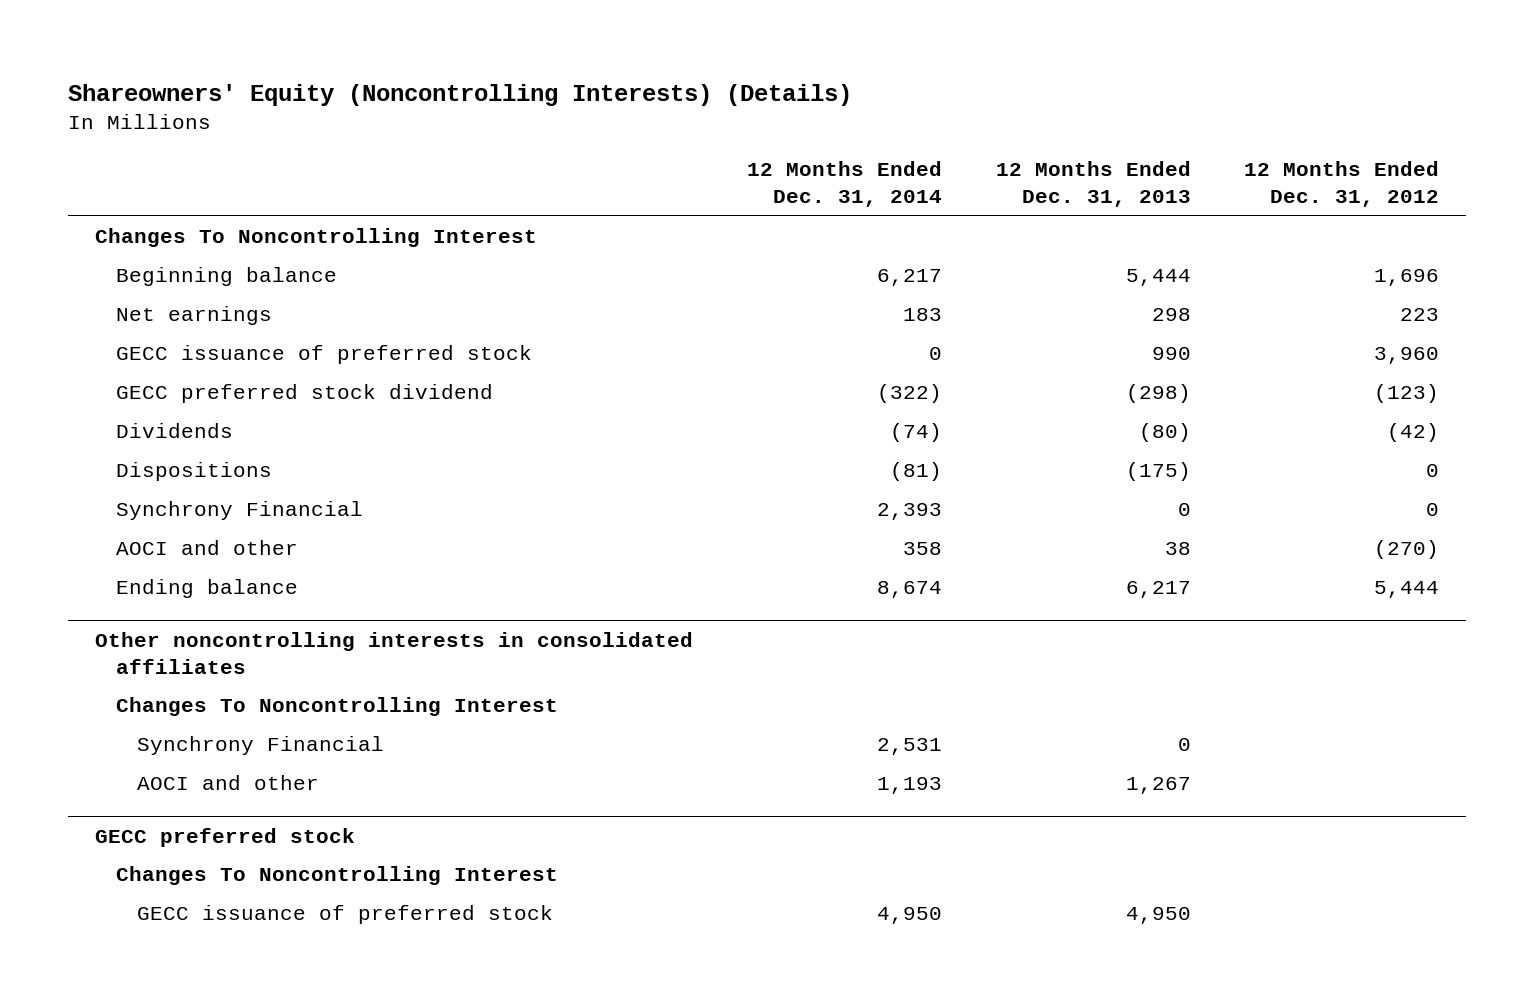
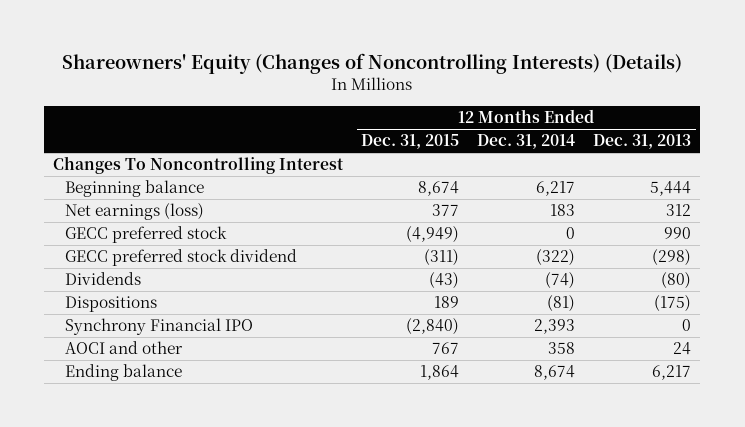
[67,83,852,106] Shareowners' Equity (Noncontrolling Interests) (Details) -> [62,52,683,74] Shareowners' Equity (Changes of Noncontrolling Interests) (Details)
[1244,161,1440,208] 12 Months Ended Dec. 31, 2012 -> none
none -> [361,134,460,150] Dec. 31, 2015
[115,306,272,326] Net earnings -> [64,203,204,221] Net earnings (loss)
[1151,308,1191,322] 298 -> [666,204,692,217] 312
[115,345,532,365] GECC issuance of preferred stock -> [64,226,227,244] GECC preferred stock
[115,501,363,521] Synchrony Financial -> [64,318,253,336] Synchrony Financial IPO
[1164,542,1191,556] 38 -> [673,342,692,356] 24
[94,631,693,674] Other noncontrolling interests in consolidated affiliates -> none
[115,697,558,717] Changes To Noncontrolling Interest -> none
[137,736,385,756] Synchrony Financial -> none
[137,775,320,791] AOCI and other -> none
[94,827,355,847] GECC preferred stock -> none
[115,866,558,886] Changes To Noncontrolling Interest -> none
[137,905,554,925] GECC issuance of preferred stock -> none

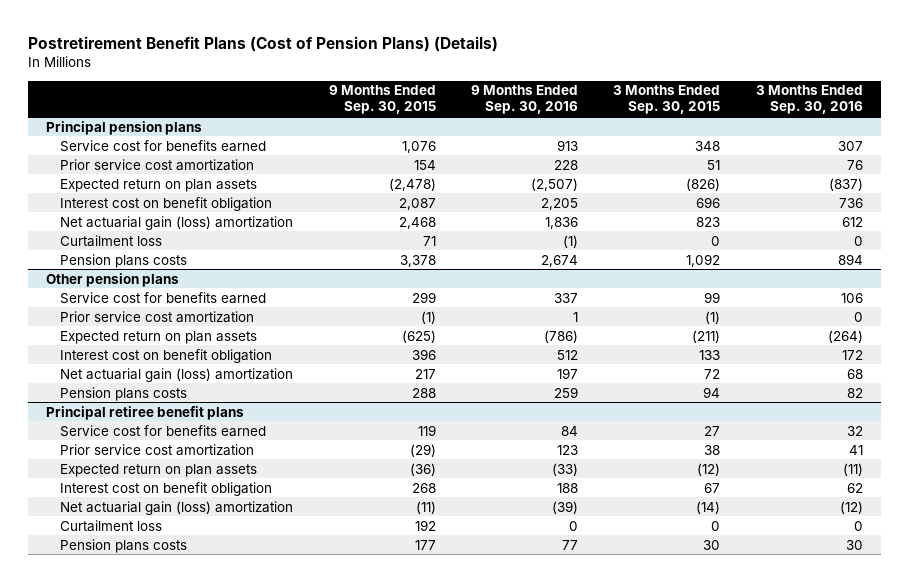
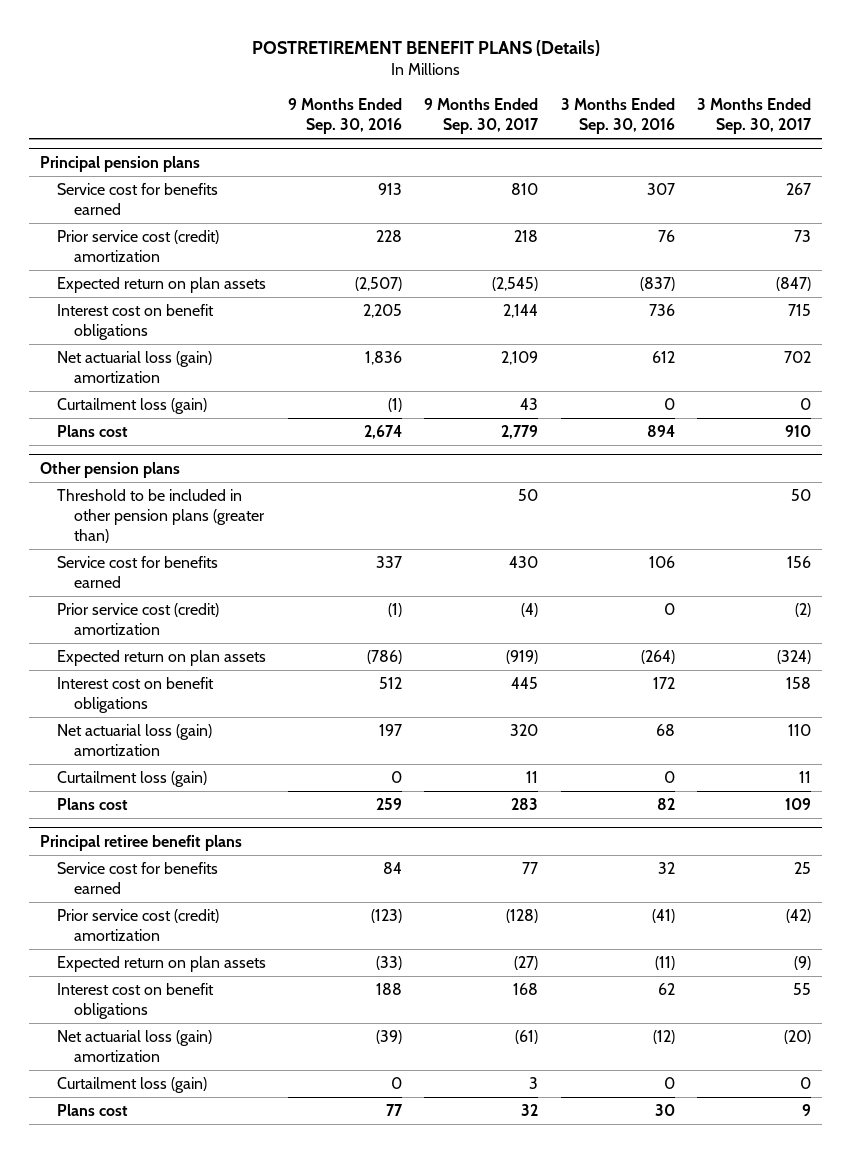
[28,36,499,53] Postretirement Benefit Plans (Cost of Pension Plans) (Details) -> [251,39,600,56] POSTRETIREMENT BENEFIT PLANS (Details)
[328,85,436,115] 9 Months Ended Sep. 30, 2015 -> none
[613,85,721,115] 3 Months Ended Sep. 30, 2015 -> none
none -> [424,98,540,135] 9 Months Ended Sep. 30, 2017
none -> [696,98,812,135] 3 Months Ended Sep. 30, 2017
[60,158,255,171] Prior service cost amortization -> [57,230,220,262] Prior service cost (credit) amortization
[60,196,273,211] Interest cost on benefit obligation -> [57,304,215,340] Interest cost on benefit obligations
[60,215,294,230] Net actuarial gain (loss) amortization -> [57,351,213,383] Net actuarial loss (gain) amortization
[60,234,163,247] Curtailment loss -> [57,398,208,415] Curtailment loss (gain)
[60,253,188,268] Pension plans costs -> [57,425,129,438] Plans cost
none -> [57,489,265,543] Threshold to be included in other pension plans (greater than)
[60,310,255,323] Prior service cost amortization -> [57,603,220,635] Prior service cost (credit) amortization
[573,311,579,322] 1 -> [388,603,403,618] (1)
[60,348,273,363] Interest cost on benefit obligation -> [57,677,215,713] Interest cost on benefit obligations
[60,367,294,382] Net actuarial gain (loss) amortization -> [57,724,213,756] Net actuarial loss (gain) amortization
none -> [57,771,208,788] Curtailment loss (gain)
[60,386,188,401] Pension plans costs -> [57,798,129,811] Plans cost
[60,443,255,456] Prior service cost amortization -> [57,909,220,941] Prior service cost (credit) amortization
[557,444,579,455] 123 -> [371,909,403,924] (123)
[848,444,863,455] 41 -> [651,909,675,924] (41)
[60,481,273,496] Interest cost on benefit obligation -> [57,983,215,1019] Interest cost on benefit obligations
[60,500,294,515] Net actuarial gain (loss) amortization -> [57,1030,213,1062] Net actuarial loss (gain) amortization
[60,519,163,532] Curtailment loss -> [57,1077,208,1094] Curtailment loss (gain)
[60,538,188,553] Pension plans costs -> [57,1104,129,1117] Plans cost

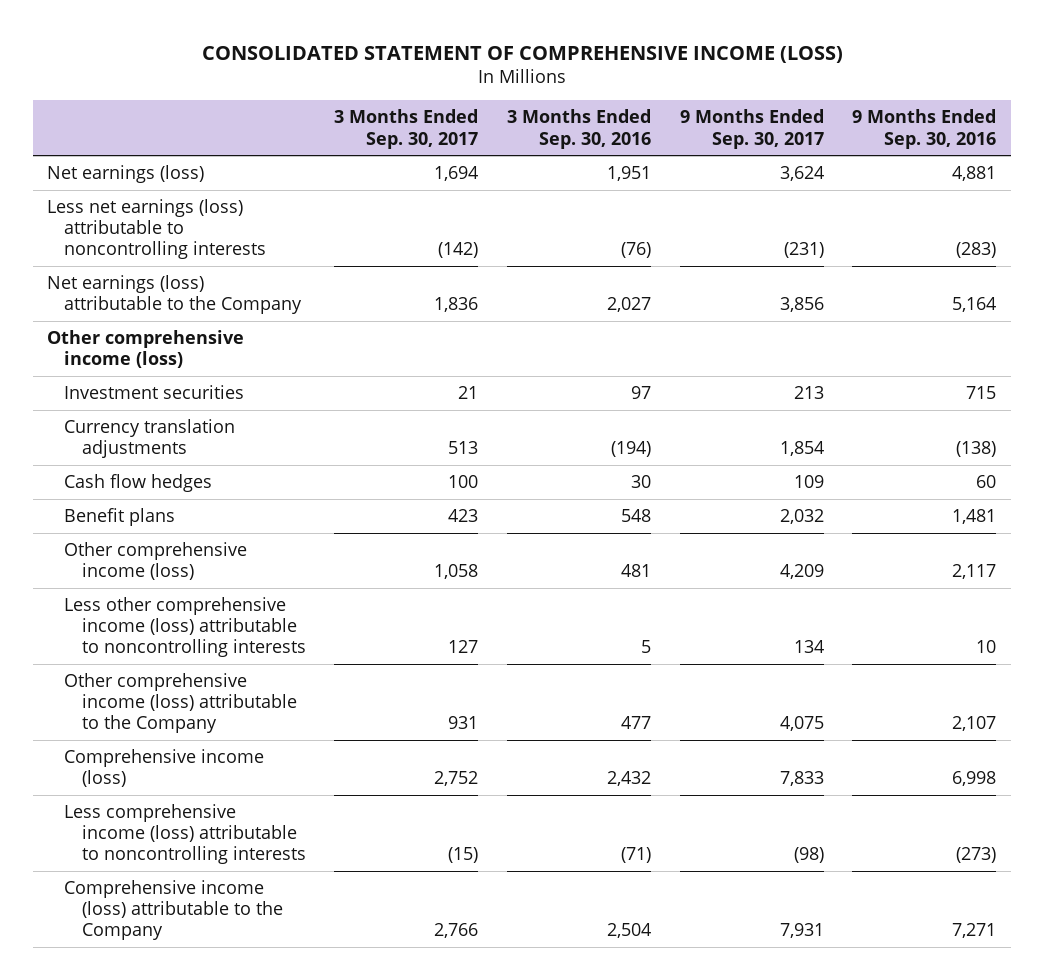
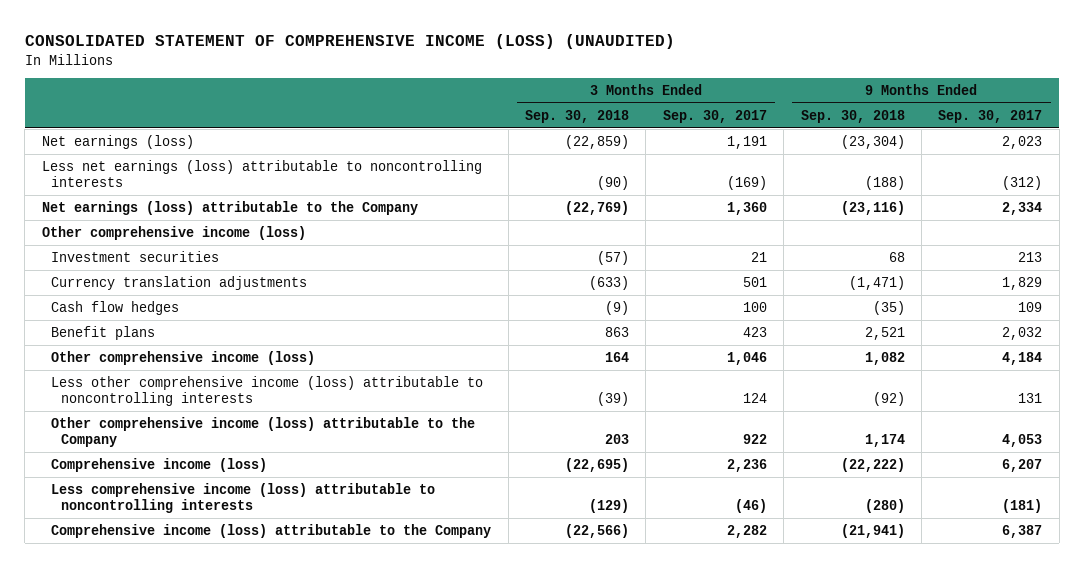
[201,45,843,63] CONSOLIDATED STATEMENT OF COMPREHENSIVE INCOME (LOSS) -> [24,33,675,49] CONSOLIDATED STATEMENT OF COMPREHENSIVE INCOME (LOSS) (UNAUDITED)
[507,109,652,149] 3 Months Ended Sep. 30, 2016 -> none
[852,109,997,149] 9 Months Ended Sep. 30, 2016 -> none
none -> [525,109,630,123] Sep. 30, 2018
none -> [800,109,905,123] Sep. 30, 2018
[434,165,479,181] 1,694 -> [726,135,767,149] 1,191
[779,165,824,181] 3,624 -> [1002,135,1043,149] 2,023
[438,242,479,259] (142) -> [726,176,767,191] (169)
[783,242,824,259] (231) -> [1002,176,1043,191] (312)
[434,297,479,313] 1,836 -> [726,201,767,215] 1,360
[779,297,824,313] 3,856 -> [1002,201,1043,215] 2,334
[448,441,479,455] 513 -> [742,276,767,287] 501
[779,441,824,457] 1,854 -> [1002,276,1043,290] 1,829
[434,564,479,580] 1,058 -> [726,351,767,365] 1,046
[779,564,824,580] 4,209 -> [1002,351,1043,365] 4,184
[448,640,479,654] 127 -> [742,393,767,404] 124
[793,640,824,654] 134 -> [1018,393,1043,404] 131
[448,716,479,730] 931 -> [742,434,767,445] 922
[779,716,824,732] 4,075 -> [1002,434,1043,448] 4,053
[434,771,479,787] 2,752 -> [726,458,767,472] 2,236
[779,771,824,787] 7,833 -> [1002,458,1043,472] 6,207
[448,847,479,864] (15) -> [734,499,767,514] (46)
[793,847,824,864] (98) -> [1002,499,1043,514] (181)
[434,923,479,939] 2,766 -> [726,524,767,538] 2,282
[779,923,824,939] 7,931 -> [1002,524,1043,538] 6,387

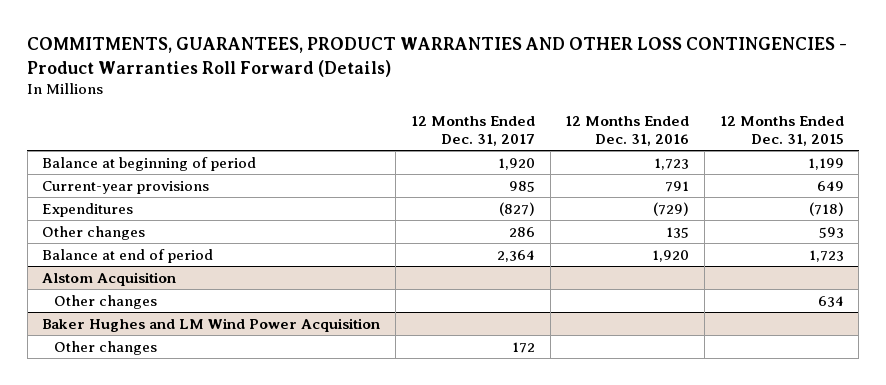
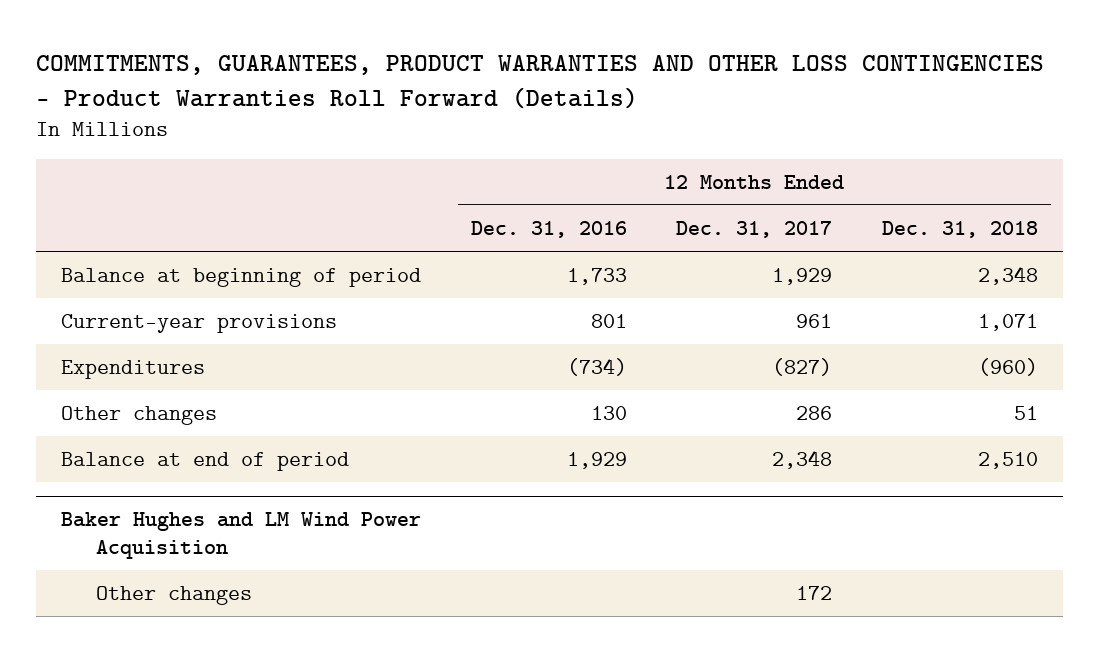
[719,115,844,146] 12 Months Ended Dec. 31, 2015 -> none
none -> [882,220,1039,238] Dec. 31, 2018
[42,271,177,286] Alstom Acquisition -> none
[54,294,158,309] Other changes -> none
[497,157,535,170] 1,920 -> [772,267,833,285] 1,929
[654,157,690,170] 1,723 -> [566,267,627,285] 1,733
[508,180,535,192] 985 -> [796,313,833,328] 961
[665,180,690,192] 791 -> [590,313,627,328] 801
[653,201,690,216] (729) -> [566,357,627,376] (734)
[666,226,690,238] 135 -> [590,405,627,420] 130
[496,249,535,262] 2,364 -> [772,449,833,469] 2,348
[652,249,690,262] 1,920 -> [566,451,627,469] 1,929

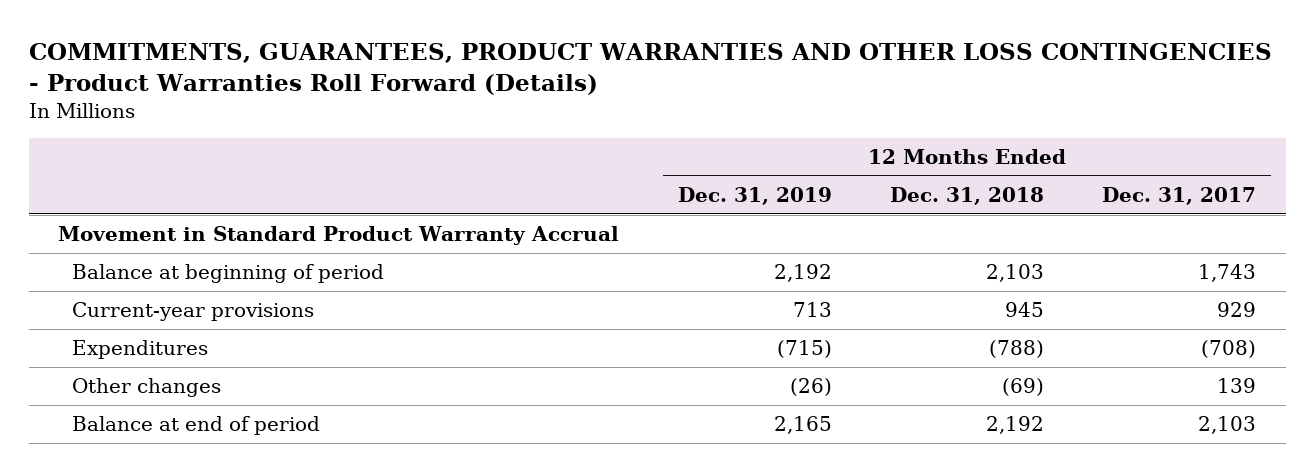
[470,220,627,238] Dec. 31, 2016 -> none
none -> [677,187,832,206] Dec. 31, 2019
[61,511,422,560] Baker Hughes and LM Wind Power Acquisition -> none
[95,585,252,605] Other changes -> none
none -> [58,226,620,246] Movement in Standard Product Warranty Accrual
[772,267,833,285] 1,929 -> [1198,264,1257,283] 1,743
[978,265,1039,285] 2,348 -> [986,264,1045,283] 2,103
[796,313,833,328] 961 -> [1217,302,1257,318] 929
[978,313,1039,331] 1,071 -> [1005,302,1045,318] 945
[772,357,833,376] (827) -> [1201,340,1257,359] (708)
[978,357,1039,376] (960) -> [989,340,1045,359] (788)
[796,405,833,420] 286 -> [1217,378,1257,394] 139
[1014,405,1039,420] 51 -> [1002,378,1045,397] (69)
[772,449,833,469] 2,348 -> [1198,416,1257,435] 2,103
[978,451,1039,469] 2,510 -> [986,416,1045,435] 2,192

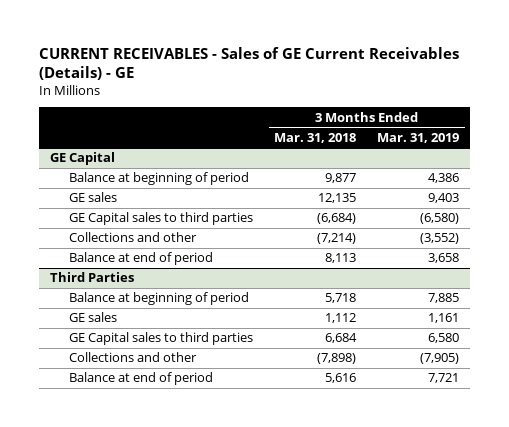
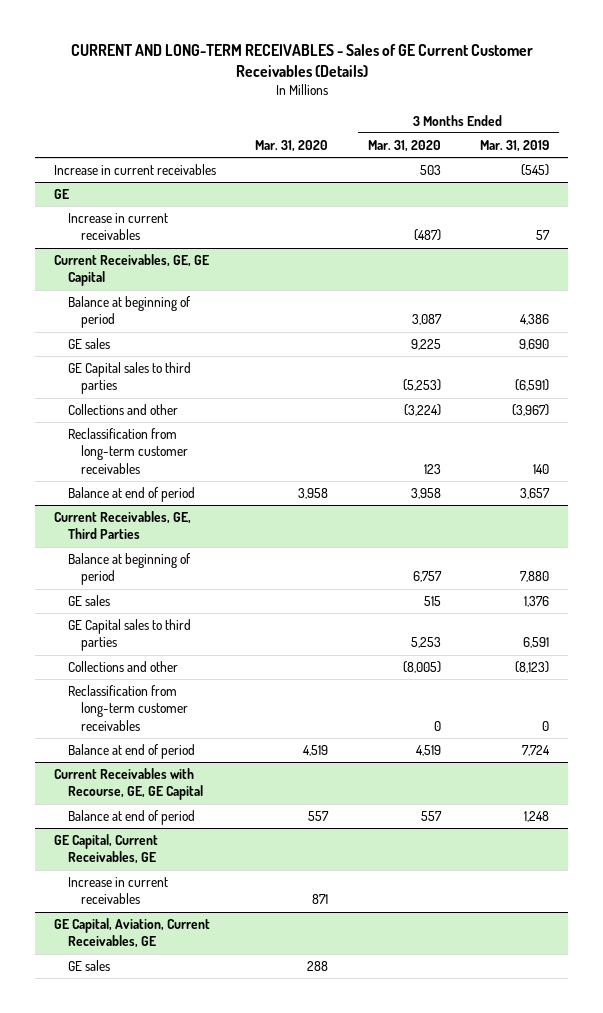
[39,46,460,80] CURRENT RECEIVABLES - Sales of GE Current Receivables (Details) - GE -> [70,43,533,77] CURRENT AND LONG-TERM RECEIVABLES - Sales of GE Current Customer Receivables (Details)
[274,132,357,143] Mar. 31, 2018 -> none
none -> [255,139,329,152] Mar. 31, 2020
none -> [367,139,441,152] Mar. 31, 2020
none -> [54,164,217,176] Increase in current receivables
[50,152,116,166] GE Capital -> [54,189,70,200] GE
none -> [67,213,168,241] Increase in current receivables
none -> [54,254,210,287] Current Receivables, GE, GE Capital
[50,272,135,283] Third Parties -> none
[428,193,460,204] 9,403 -> [518,339,549,351] 9,690
[420,213,460,225] (6,580) -> [514,379,549,392] (6,591)
[420,233,460,245] (3,552) -> [511,404,549,417] (3,967)
none -> [67,428,189,474] Reclassification from long-term customer receivables
[428,253,460,264] 3,658 -> [519,488,550,500] 3,657
none -> [54,511,192,540] Current Receivables, GE, Third Parties
[428,293,460,304] 7,885 -> [519,571,549,583] 7,880
[428,313,460,324] 1,161 -> [523,596,549,608] 1,376
[428,333,460,344] 6,580 -> [522,637,549,649] 6,591
[420,353,460,365] (7,905) -> [514,661,549,674] (8,123)
none -> [67,685,189,731] Reclassification from long-term customer receivables
[428,373,460,384] 7,721 -> [521,745,550,757] 7,724
none -> [54,768,203,801] Current Receivables with Recourse, GE, GE Capital
none -> [67,810,195,826] Balance at end of period
none -> [54,834,159,865] GE Capital, Current Receivables, GE
none -> [67,877,168,905] Increase in current receivables
none -> [54,918,211,949] GE Capital, Aviation, Current Receivables, GE
none -> [67,960,110,972] GE sales

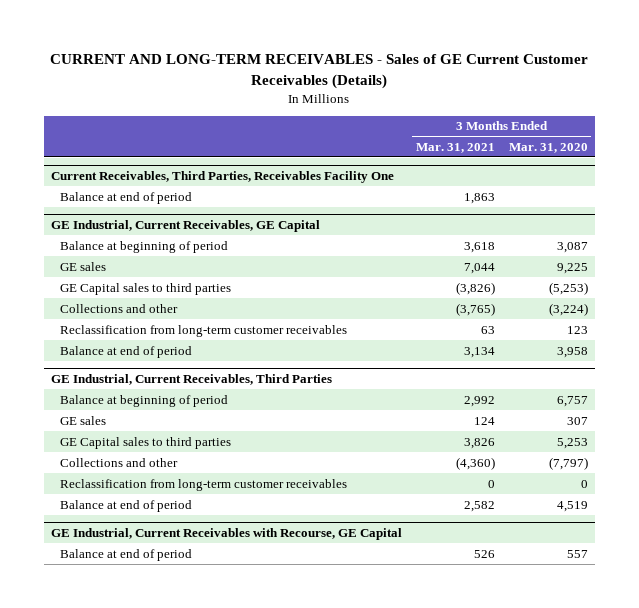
[255,139,329,152] Mar. 31, 2020 -> none
[479,139,549,152] Mar. 31, 2019 -> none
none -> [415,142,495,153] Mar. 31, 2021
[54,164,217,176] Increase in current receivables -> none
[54,189,70,200] GE -> none
[67,213,168,241] Increase in current receivables -> none
none -> [50,171,394,184] Current Receivables, Third Parties, Receivables Facility One
none -> [60,191,193,204] Balance at end of period
[54,254,210,287] Current Receivables, GE, GE Capital -> [50,220,320,233] GE Industrial, Current Receivables, GE Capital
[54,511,192,540] Current Receivables, GE, Third Parties -> [50,374,332,386] GE Industrial, Current Receivables, Third Parties
[423,596,441,607] 515 -> [566,416,588,425] 307
[402,661,441,674] (8,005) -> [548,456,588,470] (7,797)
[54,768,203,801] Current Receivables with Recourse, GE, GE Capital -> [50,528,402,541] GE Industrial, Current Receivables with Recourse, GE Capital
[54,834,159,865] GE Capital, Current Receivables, GE -> none
[67,877,168,905] Increase in current receivables -> none
[54,918,211,949] GE Capital, Aviation, Current Receivables, GE -> none
[67,960,110,972] GE sales -> none

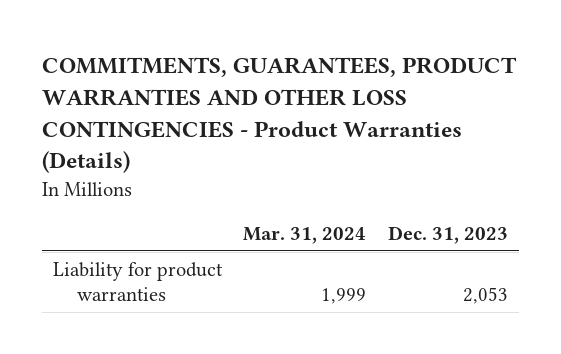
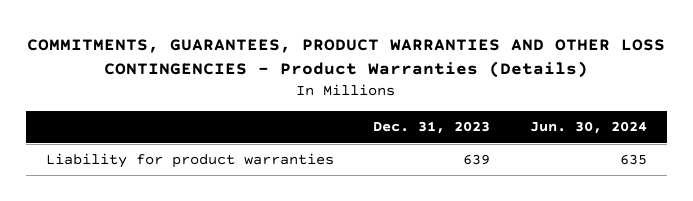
[243,227,367,245] Mar. 31, 2024 -> none
none -> [530,121,648,135] Jun. 30, 2024
[463,287,509,305] 2,053 -> [463,154,491,166] 639

